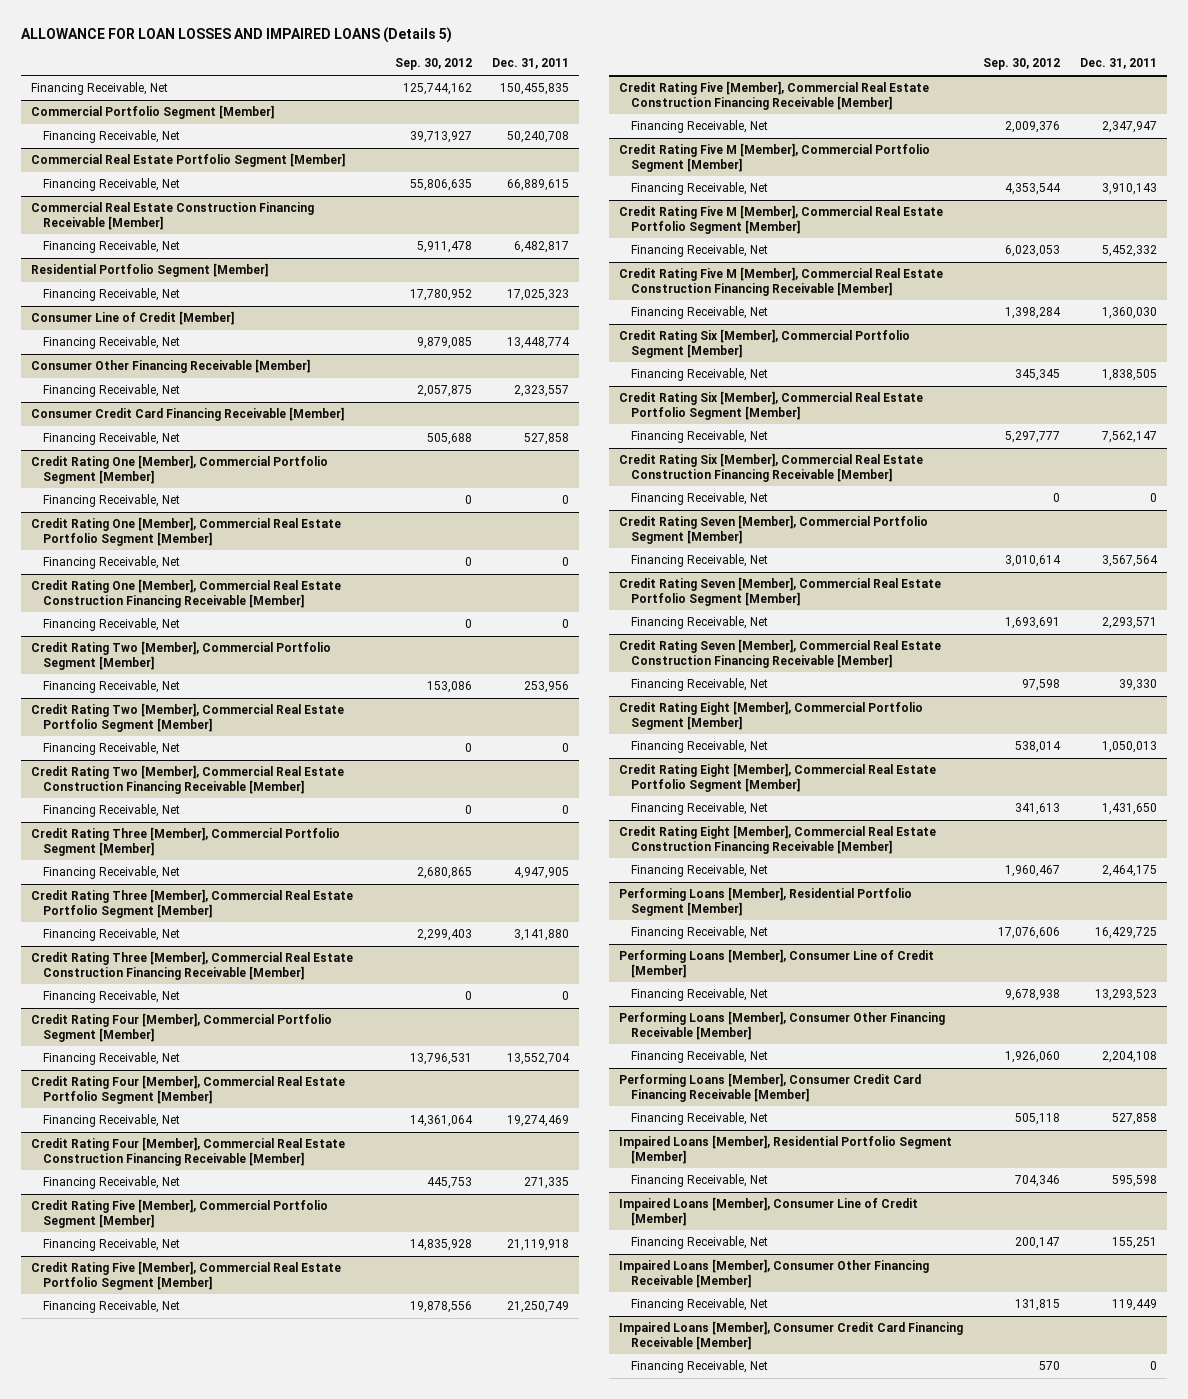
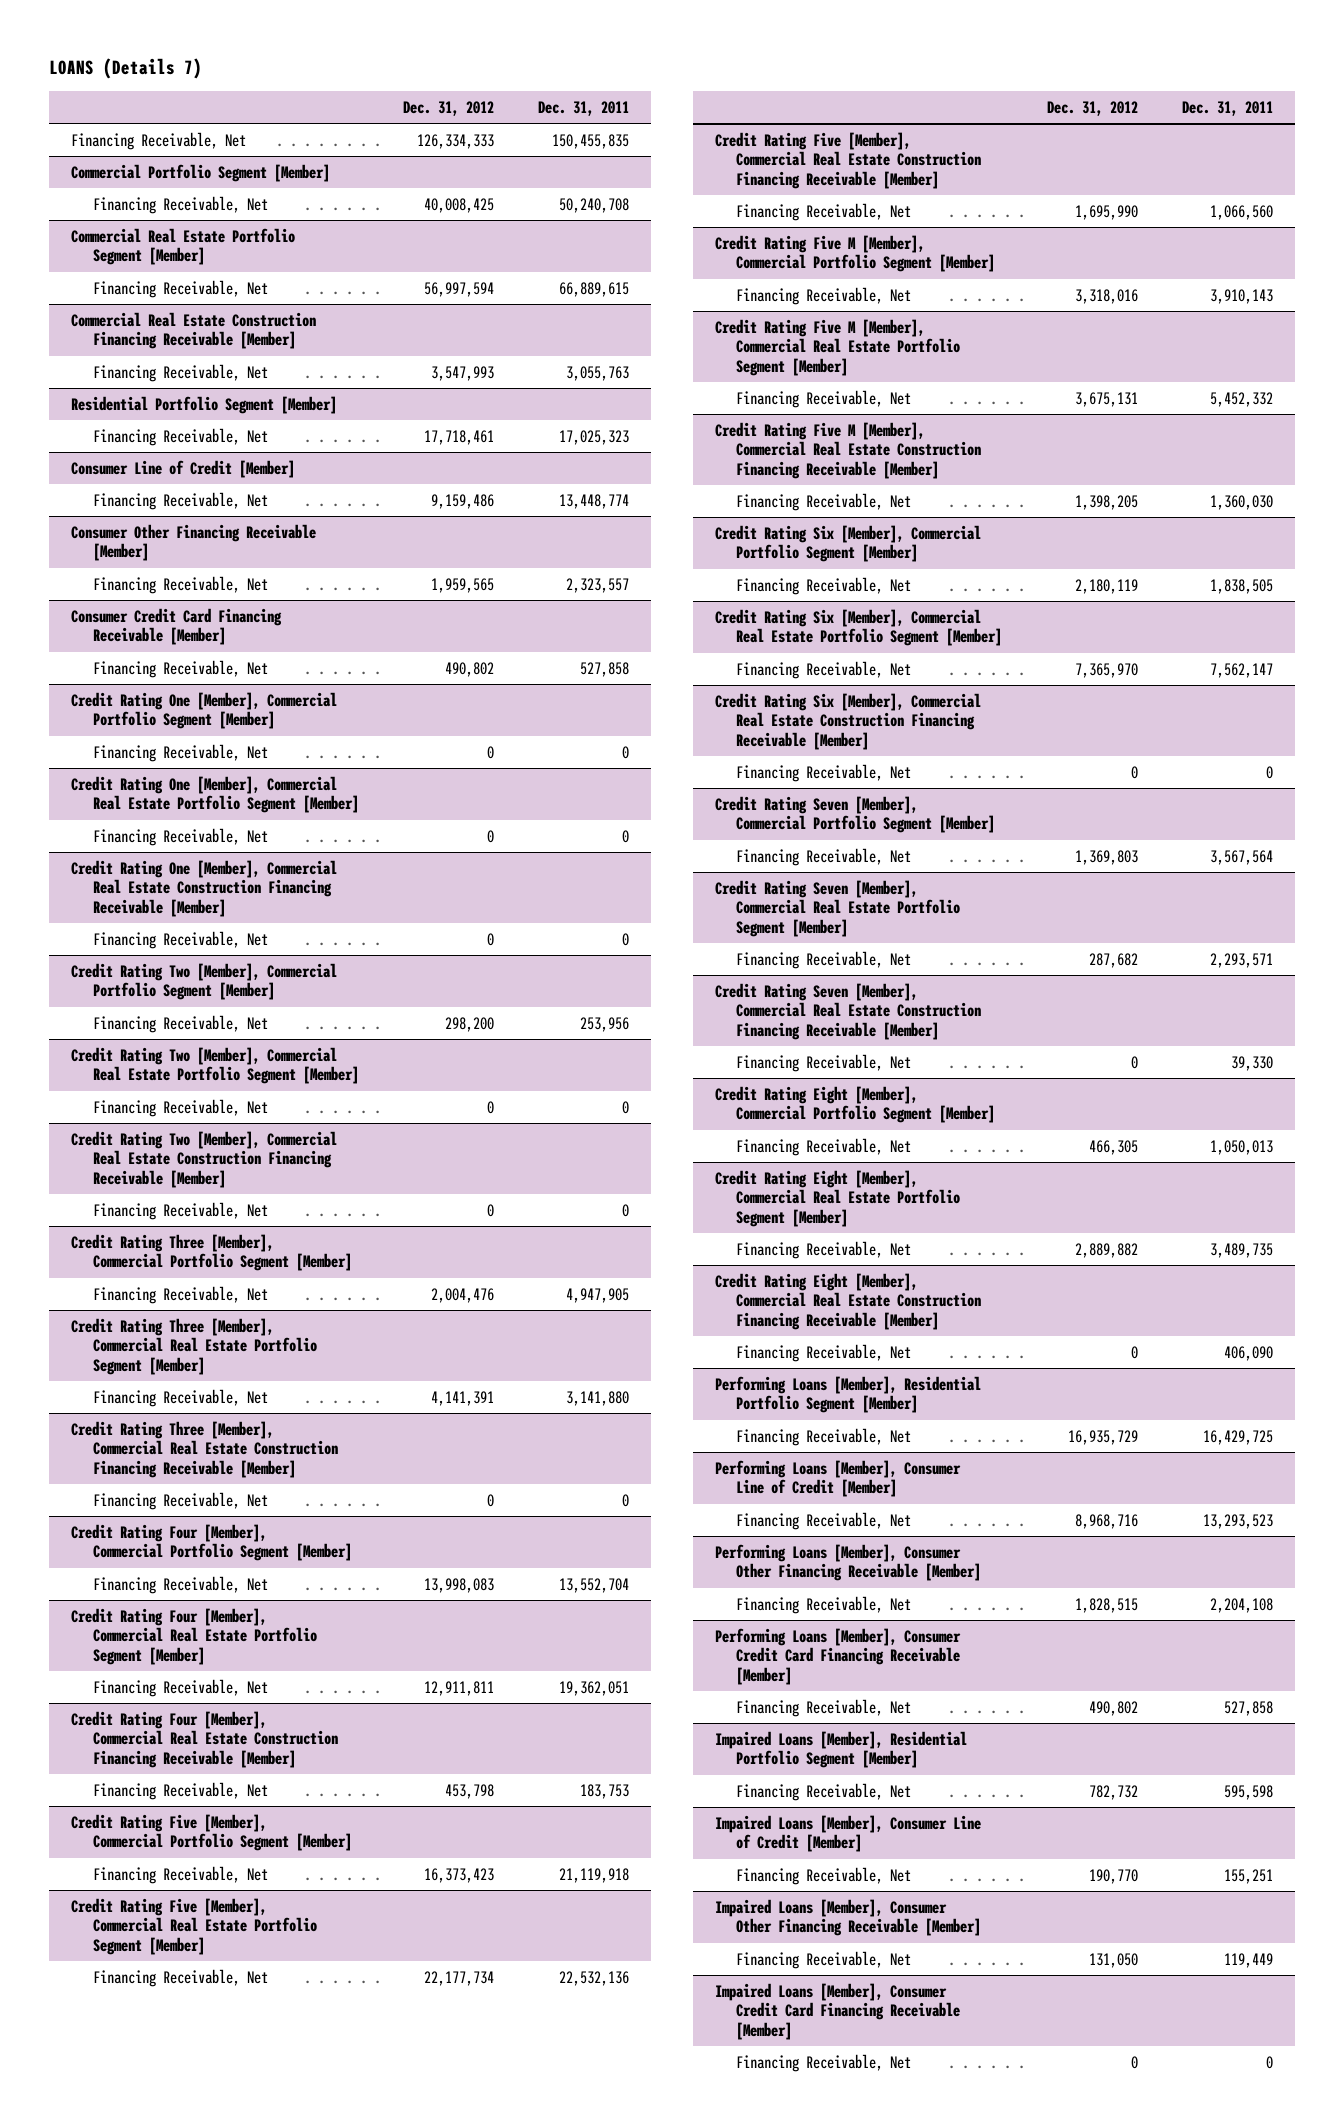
[20,27,452,44] ALLOWANCE FOR LOAN LOSSES AND IMPAIRED LOANS (Details 5) -> [48,58,202,80] LOANS (Details 7)
[394,58,472,71] Sep. 30, 2012 -> none
none -> [402,100,494,116] Dec. 31, 2012
[513,241,569,254] 6,482,817 -> [566,365,630,381] 3,055,763
[506,1115,569,1128] 19,274,469 -> [559,1680,630,1696] 19,362,051
[523,1177,569,1190] 271,335 -> [580,1783,630,1799] 183,753
[506,1301,569,1314] 21,250,749 -> [559,1970,630,1986] 22,532,136
[1102,121,1158,134] 2,347,947 -> [1209,204,1273,220] 1,066,560
[1102,803,1158,816] 1,431,650 -> [1209,1242,1273,1258] 3,489,735
[1102,865,1158,878] 2,464,175 -> [1223,1345,1273,1361] 406,090

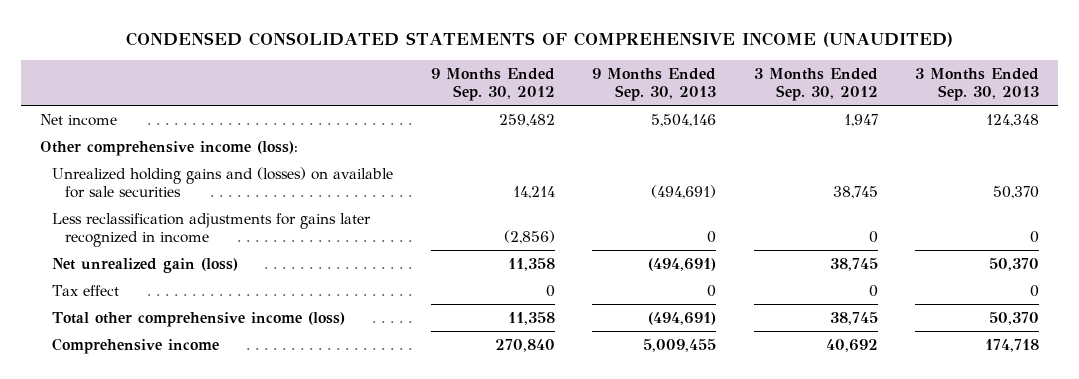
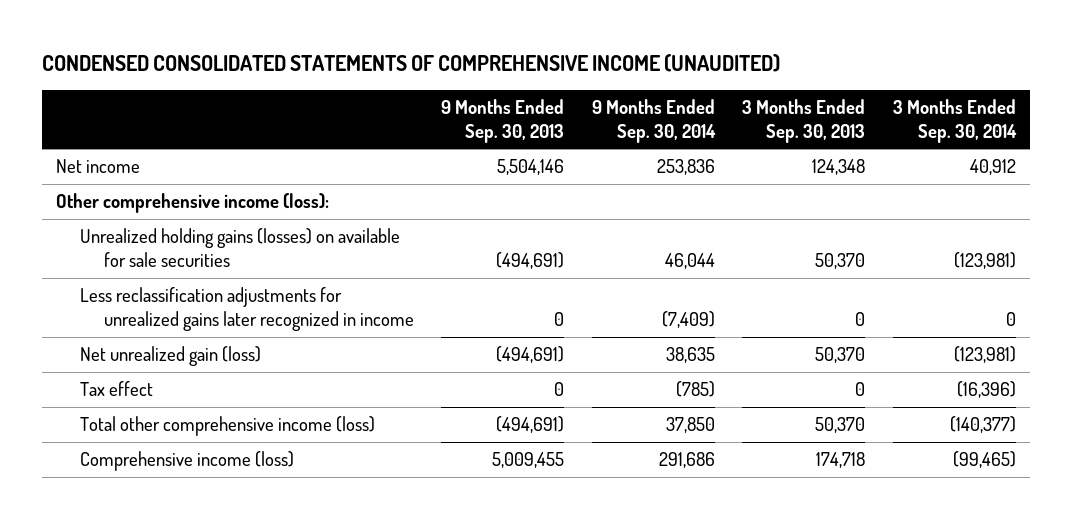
[430,67,555,102] 9 Months Ended Sep. 30, 2012 -> none
[753,67,878,102] 3 Months Ended Sep. 30, 2012 -> none
none -> [591,98,716,143] 9 Months Ended Sep. 30, 2014
none -> [892,98,1017,143] 3 Months Ended Sep. 30, 2014
[52,166,394,199] Unrealized holding gains and (losses) on available for sale securities -> [79,228,400,268] Unrealized holding gains (losses) on available for sale securities
[52,212,372,248] Less reclassification adjustments for gains later recognized in income -> [79,287,414,332] Less reclassification adjustments for unrealized gains later recognized in income
[52,337,220,354] Comprehensive income -> [79,451,294,472] Comprehensive income (loss)

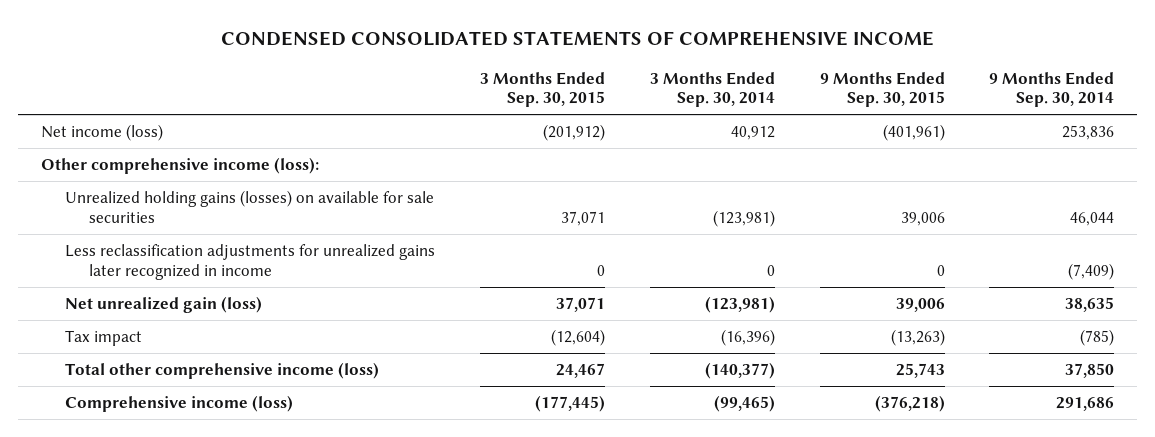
[42,53,781,72] CONDENSED CONSOLIDATED STATEMENTS OF COMPREHENSIVE INCOME (UNAUDITED) -> [220,30,934,46] CONDENSED CONSOLIDATED STATEMENTS OF COMPREHENSIVE INCOME
[441,98,565,143] 9 Months Ended Sep. 30, 2013 -> none
[742,98,866,143] 3 Months Ended Sep. 30, 2013 -> none
none -> [479,71,605,108] 3 Months Ended Sep. 30, 2015
none -> [819,71,945,108] 9 Months Ended Sep. 30, 2015
[55,159,140,174] Net income -> [40,123,163,141] Net income (loss)
[79,381,153,397] Tax effect -> [65,329,143,346] Tax impact

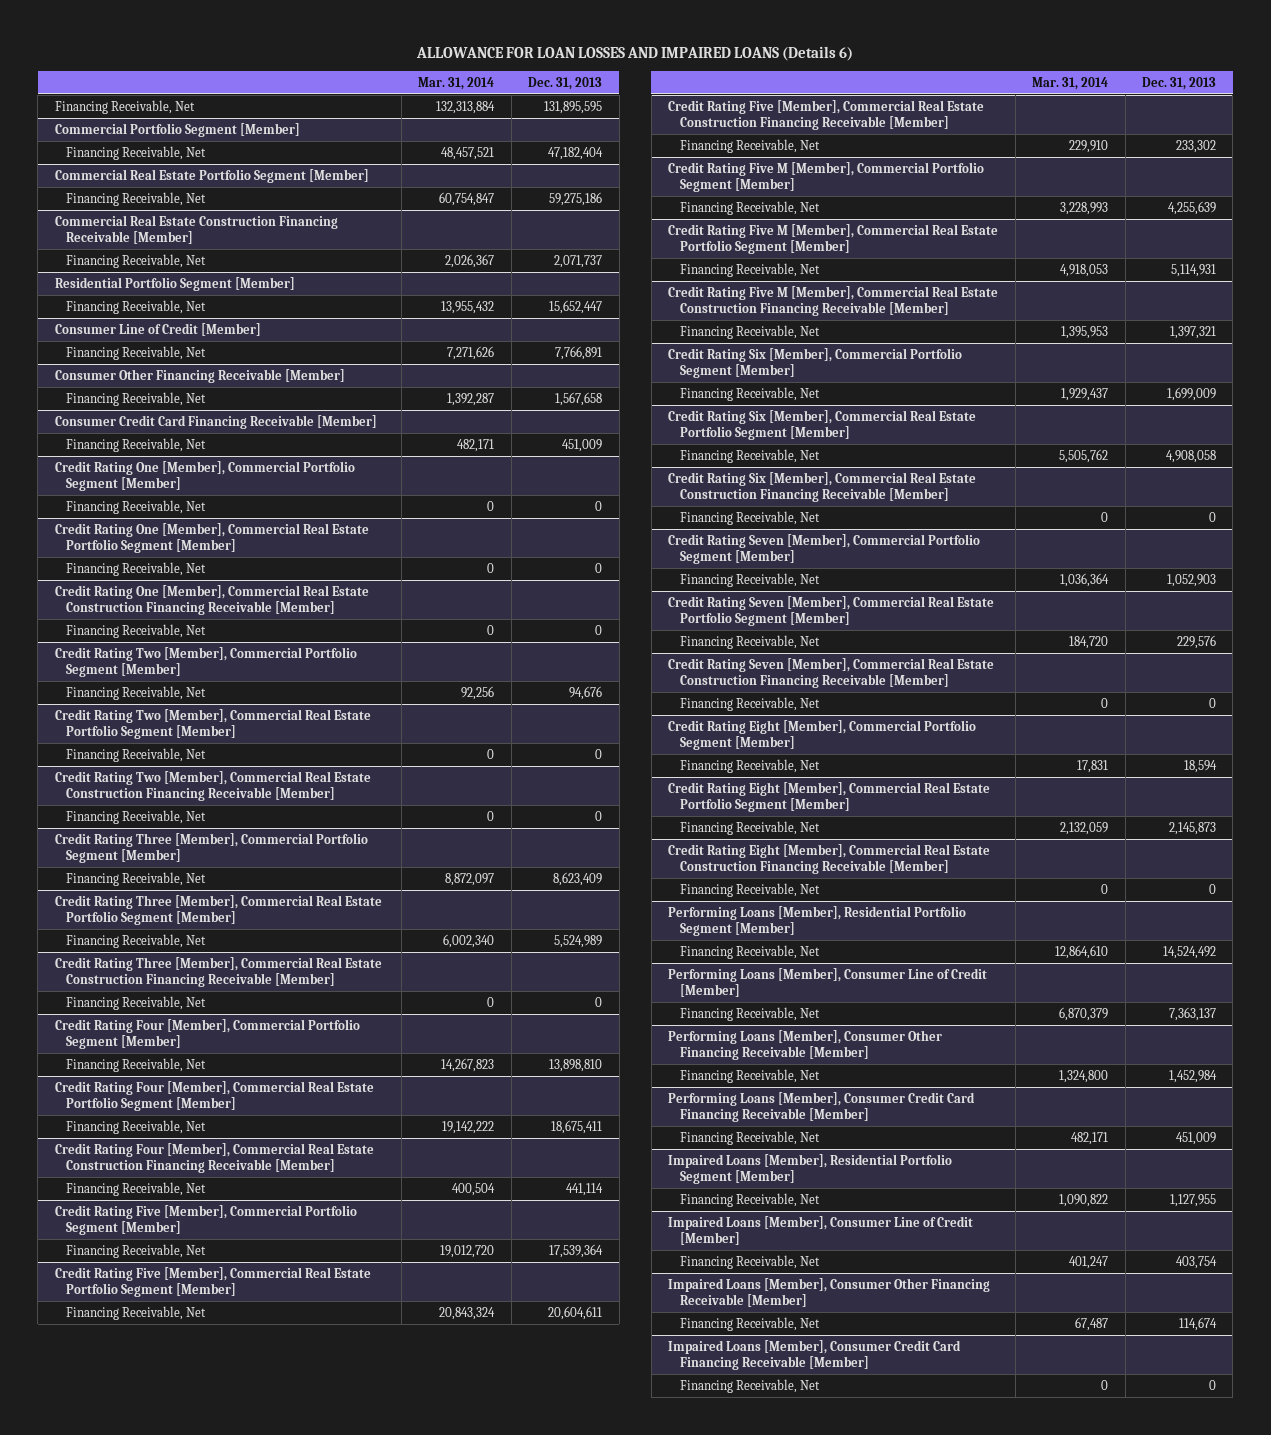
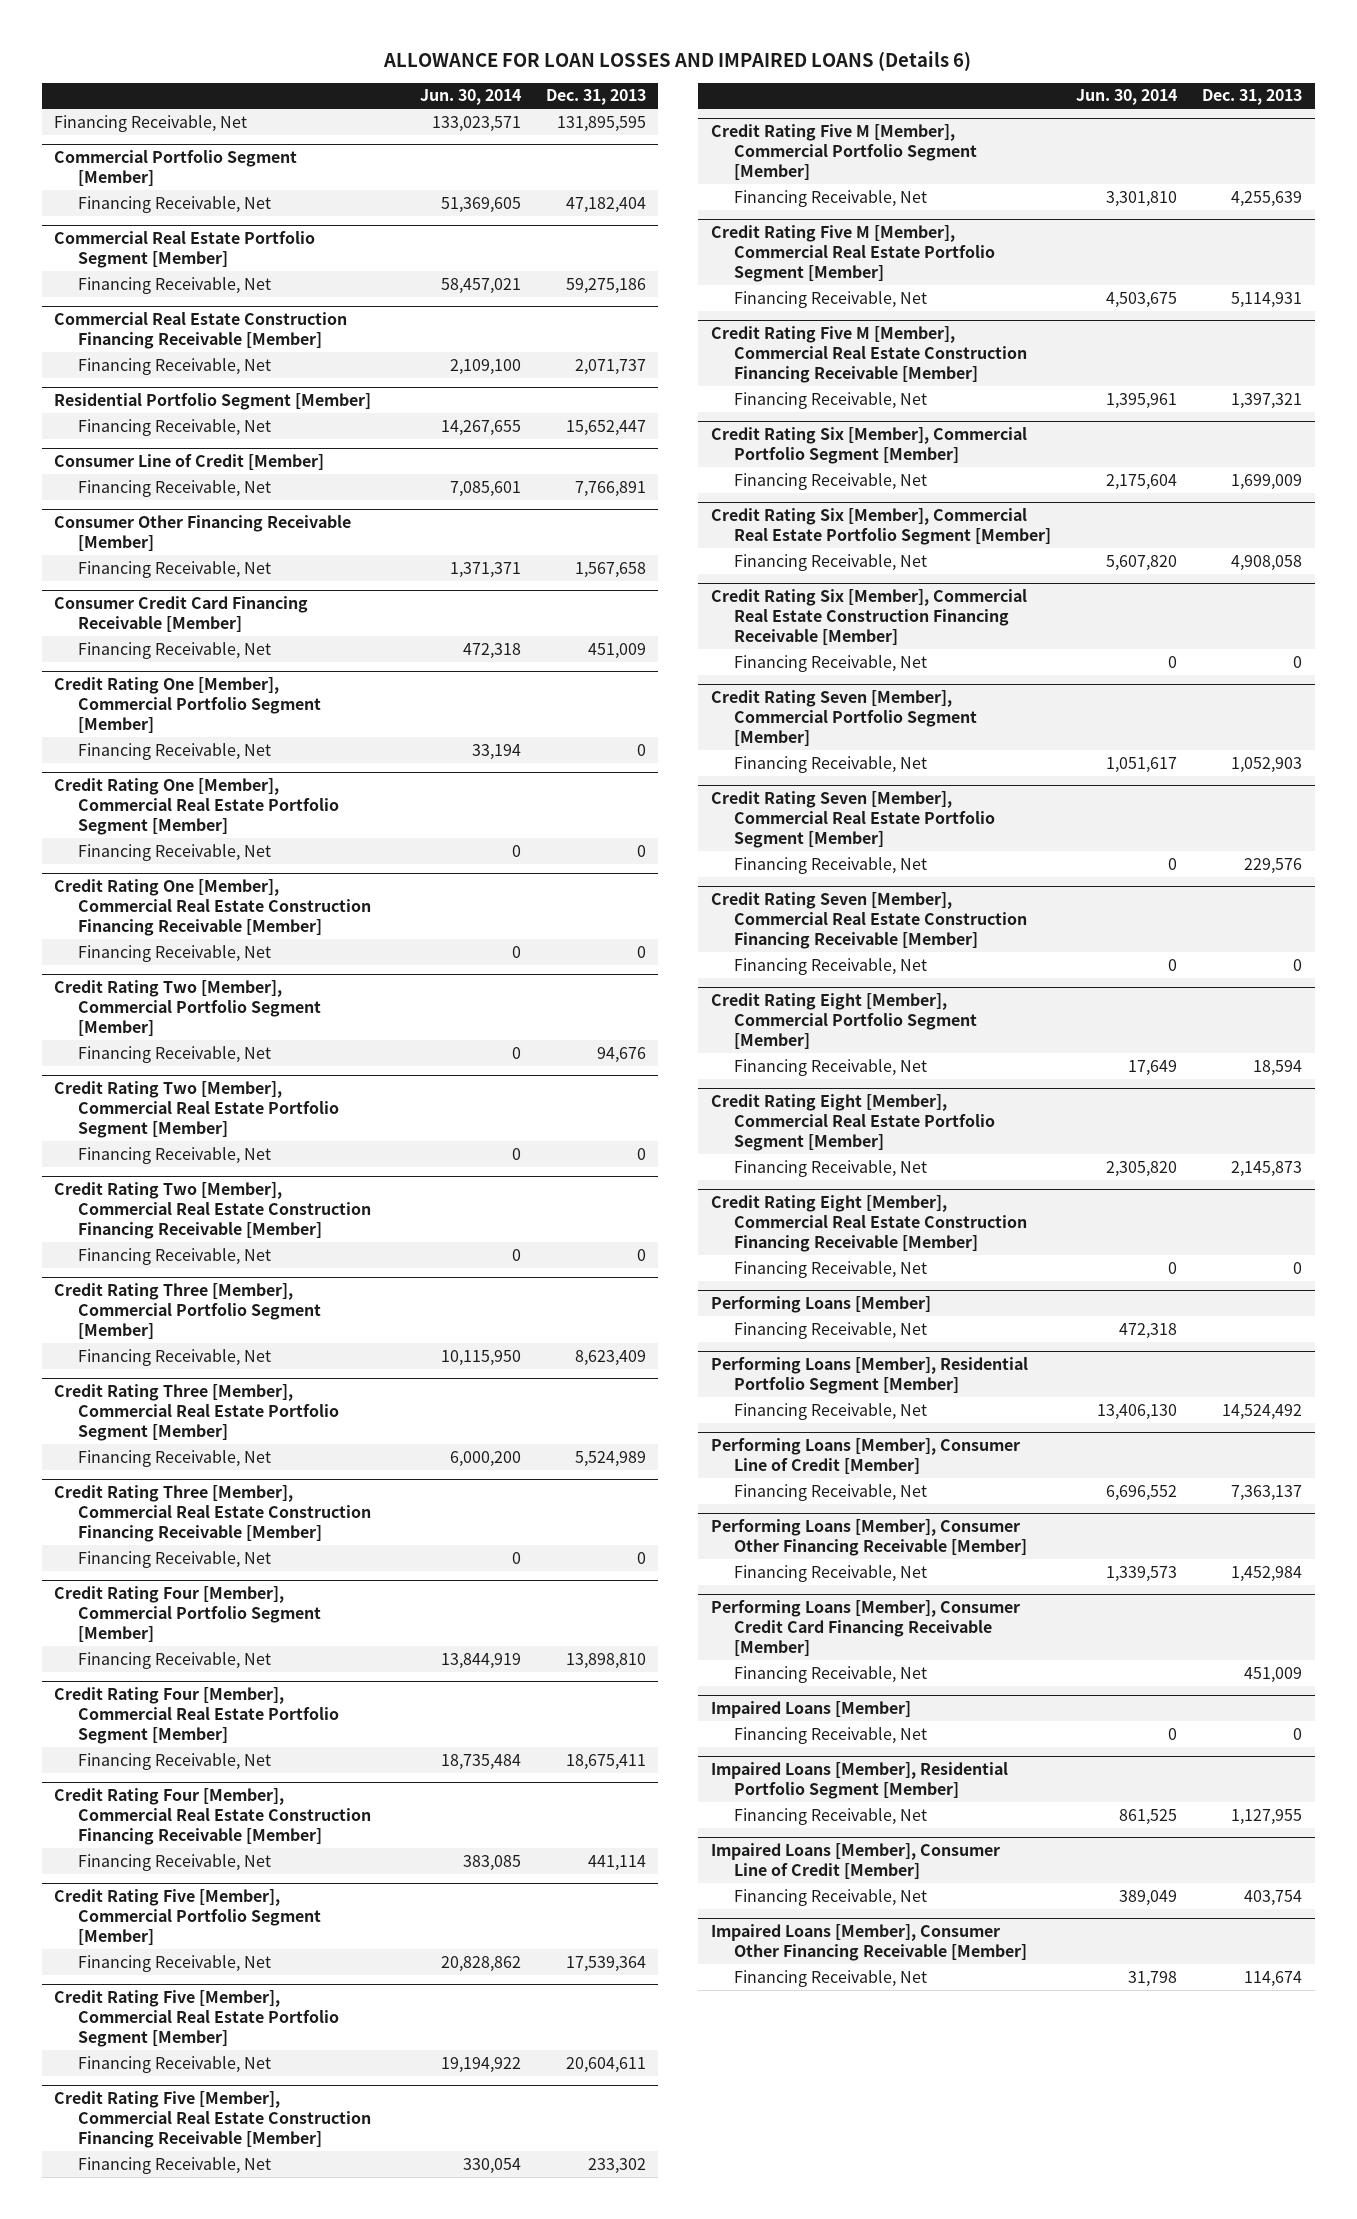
[418,76,495,90] Mar. 31, 2014 -> none
none -> [419,89,521,106] Jun. 30, 2014
none -> [710,1296,931,1314] Performing Loans [Member]
none -> [734,1321,928,1339] Financing Receivable, Net
none -> [710,1701,911,1719] Impaired Loans [Member]
none -> [734,1726,928,1744] Financing Receivable, Net
[668,1340,962,1370] Impaired Loans [Member], Consumer Credit Card Financing Receivable [Member] -> none
[679,1379,820,1394] Financing Receivable, Net -> none

